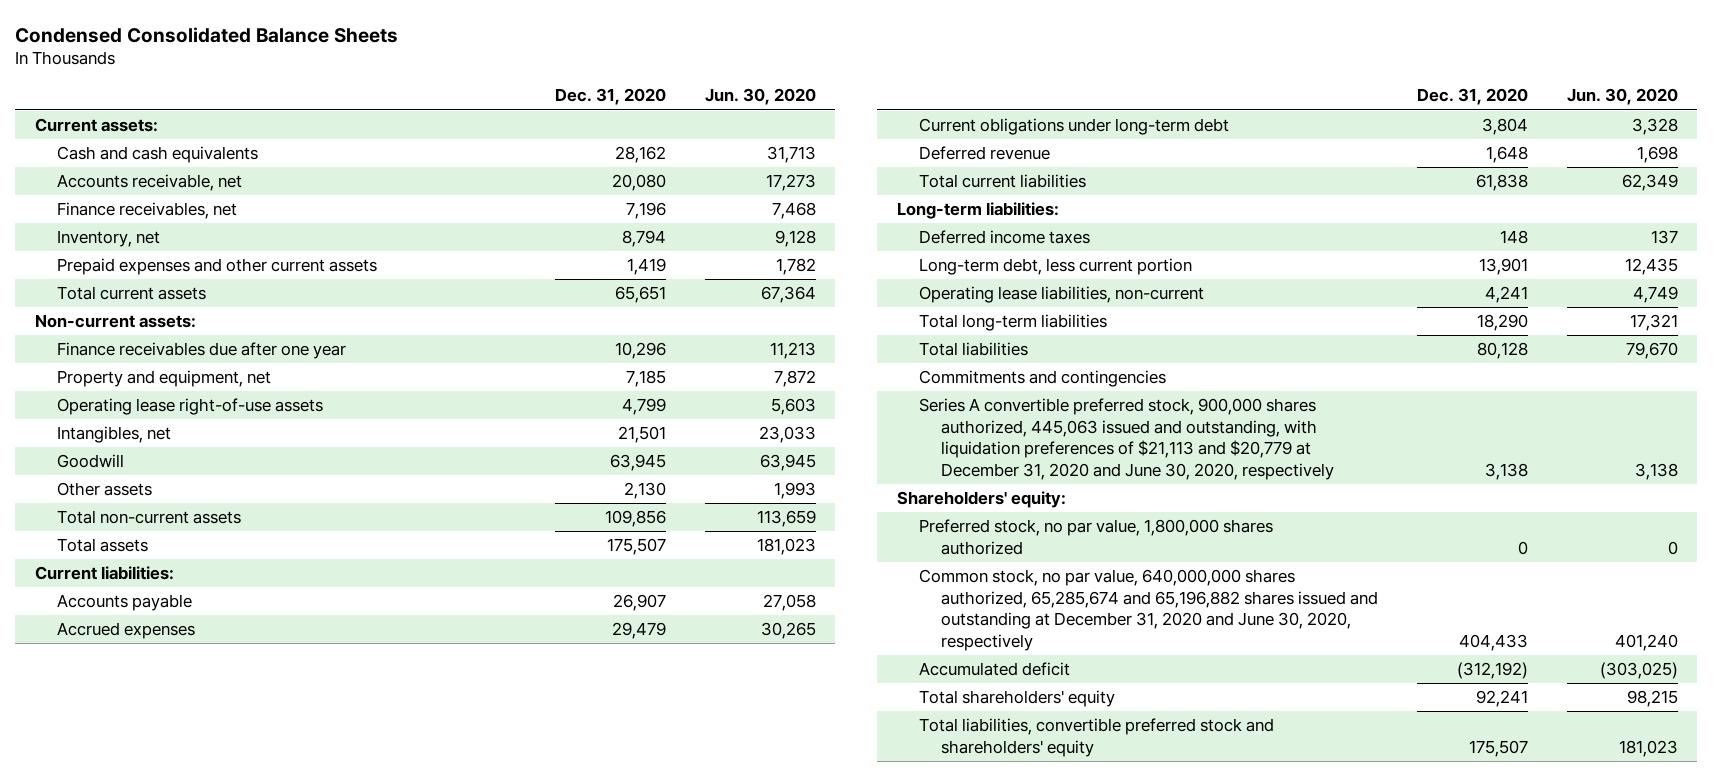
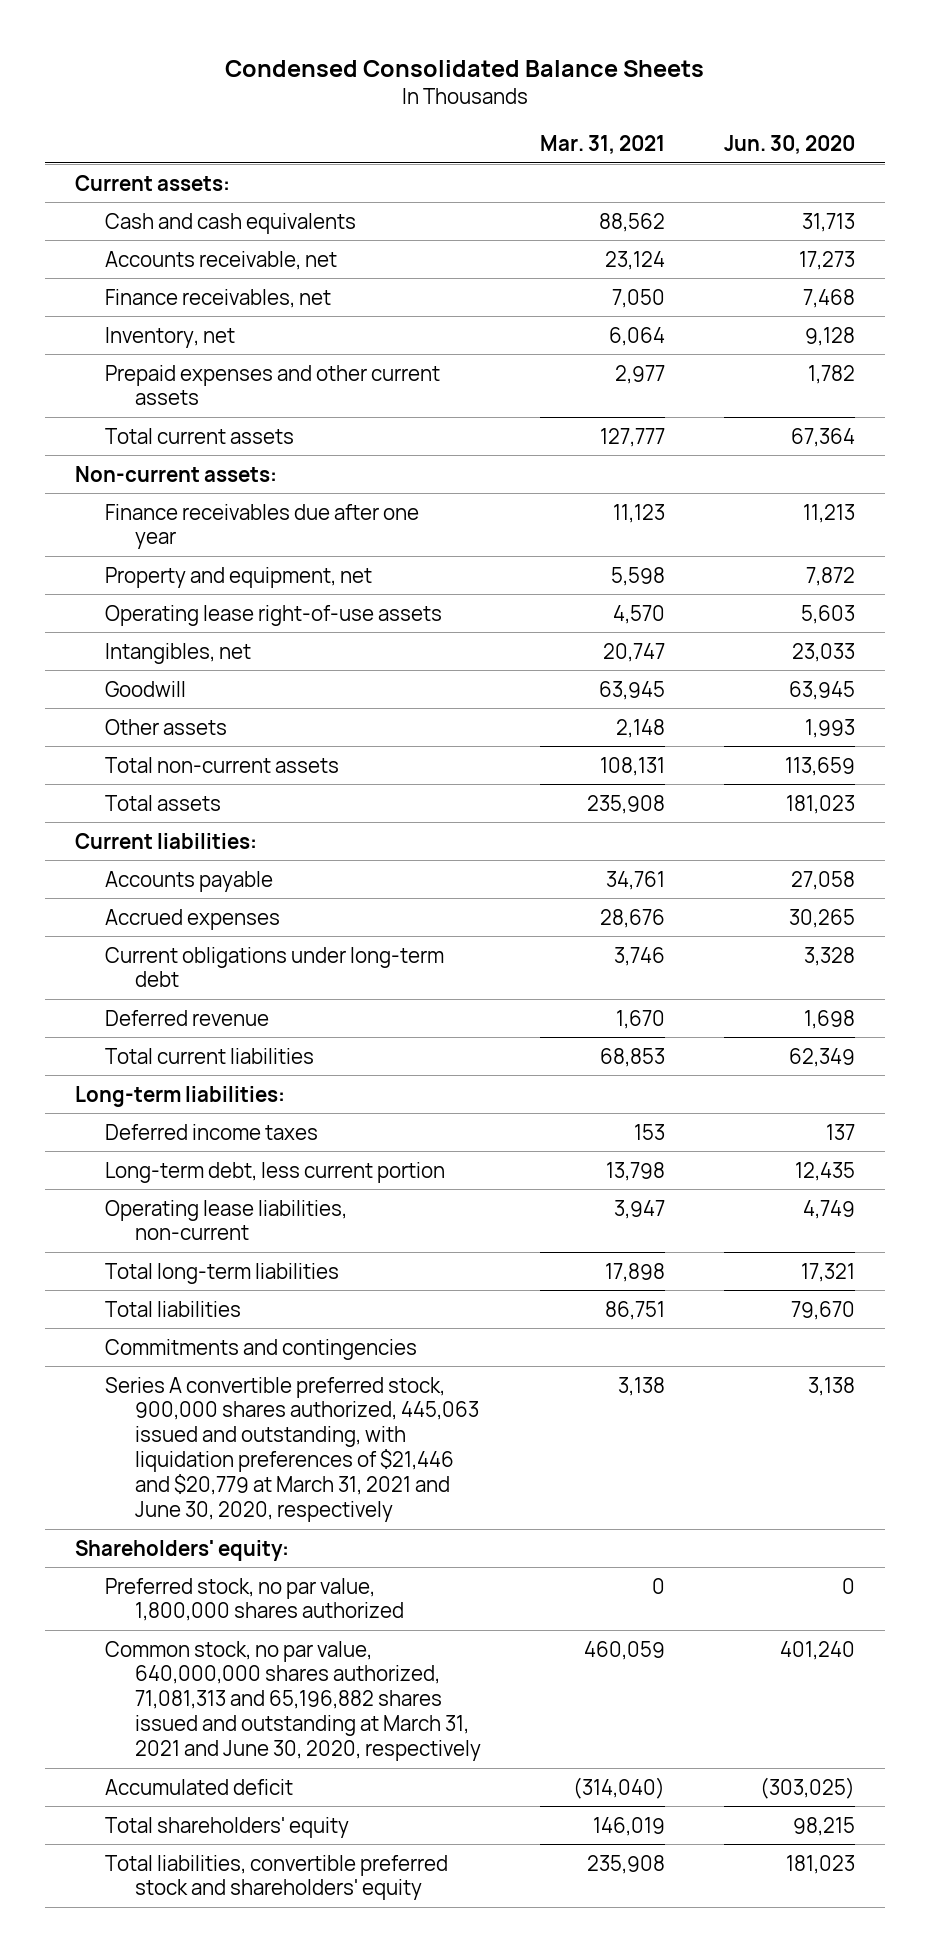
[555,88,667,106] Dec. 31, 2020 -> none
none -> [539,134,665,154] Mar. 31, 2021
[919,398,1335,480] Series A convertible preferred stock, 900,000 shares authorized, 445,063 issued and outstanding, with liquidation preferences of $21,113 and $20,779 at December 31, 2020 and June 30, 2020, respectively -> [104,1376,479,1522] Series A convertible preferred stock, 900,000 shares authorized, 445,063 issued and outstanding, with liquidation preferences of $21,446 and $20,779 at March 31, 2021 and June 30, 2020, respectively
[919,569,1379,651] Common stock, no par value, 640,000,000 shares authorized, 65,285,674 and 65,196,882 shares issued and outstanding at December 31, 2020 and June 30, 2020, respectively -> [104,1640,481,1762] Common stock, no par value, 640,000,000 shares authorized, 71,081,313 and 65,196,882 shares issued and outstanding at March 31, 2021 and June 30, 2020, respectively

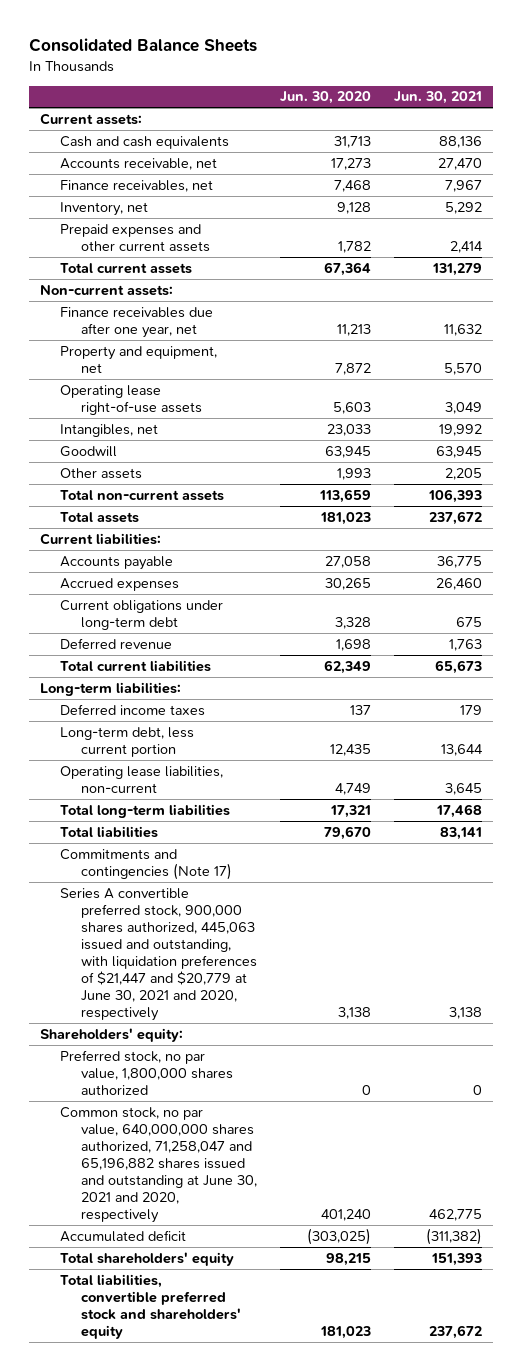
[224,59,704,77] Condensed Consolidated Balance Sheets -> [28,38,257,53] Consolidated Balance Sheets
[539,134,665,154] Mar. 31, 2021 -> none
none -> [393,91,482,105] Jun. 30, 2021
[104,503,419,550] Finance receivables due after one year -> [60,306,214,338] Finance receivables due after one year, net
[104,1338,417,1360] Commitments and contingencies -> [60,848,233,880] Commitments and contingencies (Note 17)
[104,1376,479,1522] Series A convertible preferred stock, 900,000 shares authorized, 445,063 issued and outstanding, with liquidation preferences of $21,446 and $20,779 at March 31, 2021 and June 30, 2020, respectively -> [60,887,258,1022] Series A convertible preferred stock, 900,000 shares authorized, 445,063 issued and outstanding, with liquidation preferences of $21,447 and $20,779 at June 30, 2021 and 2020, respectively
[104,1640,481,1762] Common stock, no par value, 640,000,000 shares authorized, 71,081,313 and 65,196,882 shares issued and outstanding at March 31, 2021 and June 30, 2020, respectively -> [60,1106,258,1224] Common stock, no par value, 640,000,000 shares authorized, 71,258,047 and 65,196,882 shares issued and outstanding at June 30, 2021 and 2020, respectively

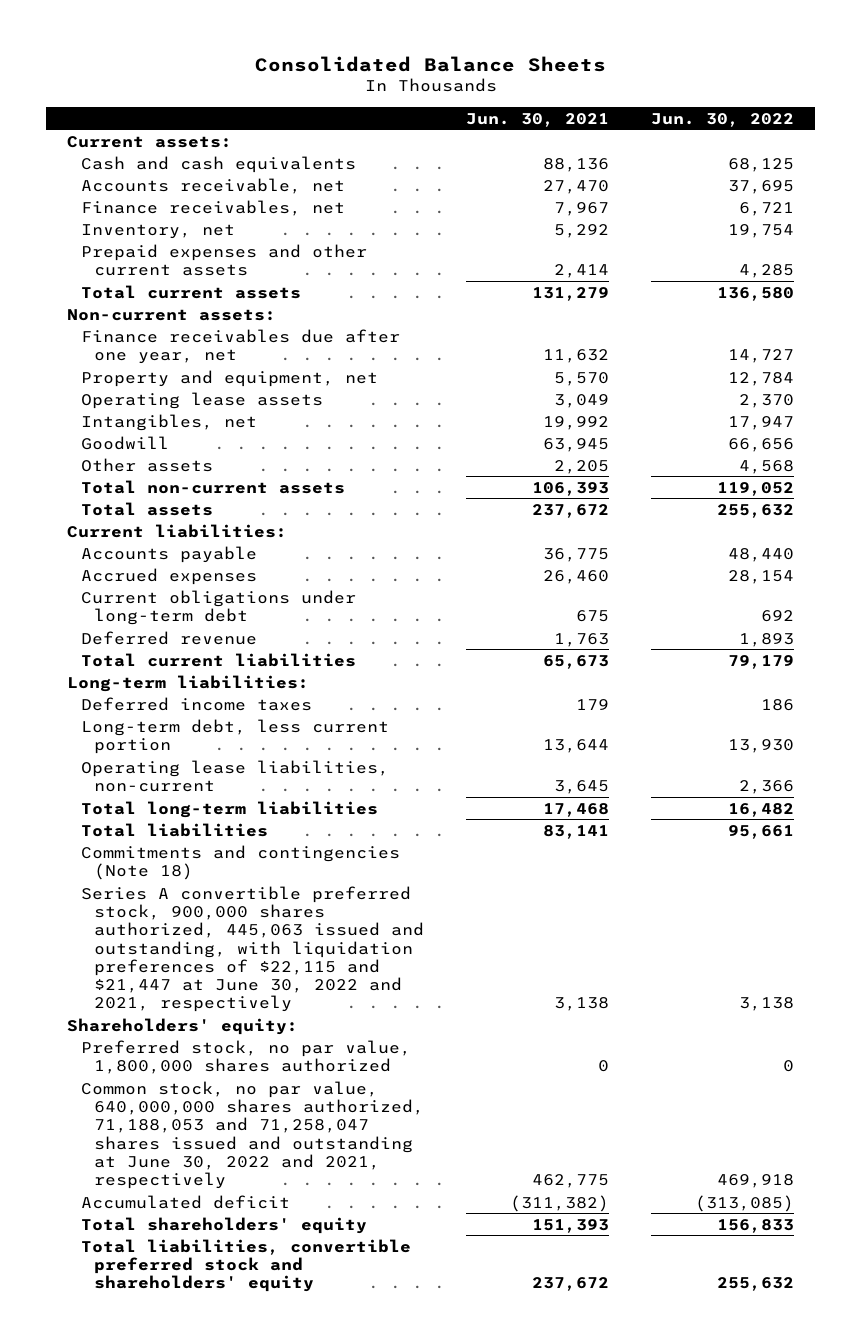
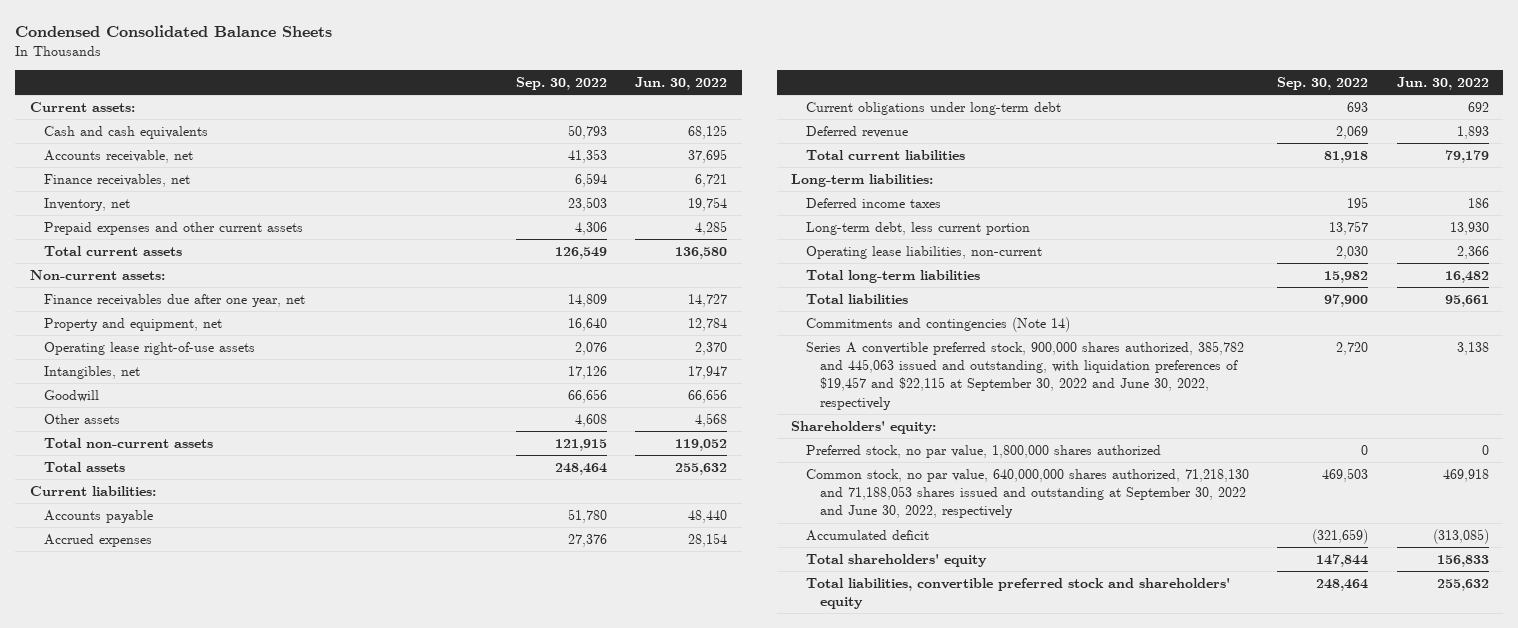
[254,55,606,72] Consolidated Balance Sheets -> [15,25,333,38] Condensed Consolidated Balance Sheets
[465,112,609,127] Jun. 30, 2021 -> none
none -> [515,77,607,91] Sep. 30, 2022
[80,391,323,409] Operating lease assets -> [44,341,256,355] Operating lease right-of-use assets
[80,844,400,880] Commitments and contingencies (Note 18) -> [805,316,1070,332] Commitments and contingencies (Note 14)
[80,885,425,1013] Series A convertible preferred stock, 900,000 shares authorized, 445,063 issued and outstanding, with liquidation preferences of $22,115 and $21,447 at June 30, 2022 and 2021, respectively -> [805,340,1244,410] Series A convertible preferred stock, 900,000 shares authorized, 385,782 and 445,063 issued and outstanding, with liquidation preferences of $19,457 and $22,115 at September 30, 2022 and June 30, 2022, respectively
[80,1080,425,1190] Common stock, no par value, 640,000,000 shares authorized, 71,188,053 and 71,258,047 shares issued and outstanding at June 30, 2022 and 2021, respectively -> [805,468,1249,519] Common stock, no par value, 640,000,000 shares authorized, 71,218,130 and 71,188,053 shares issued and outstanding at September 30, 2022 and June 30, 2022, respectively

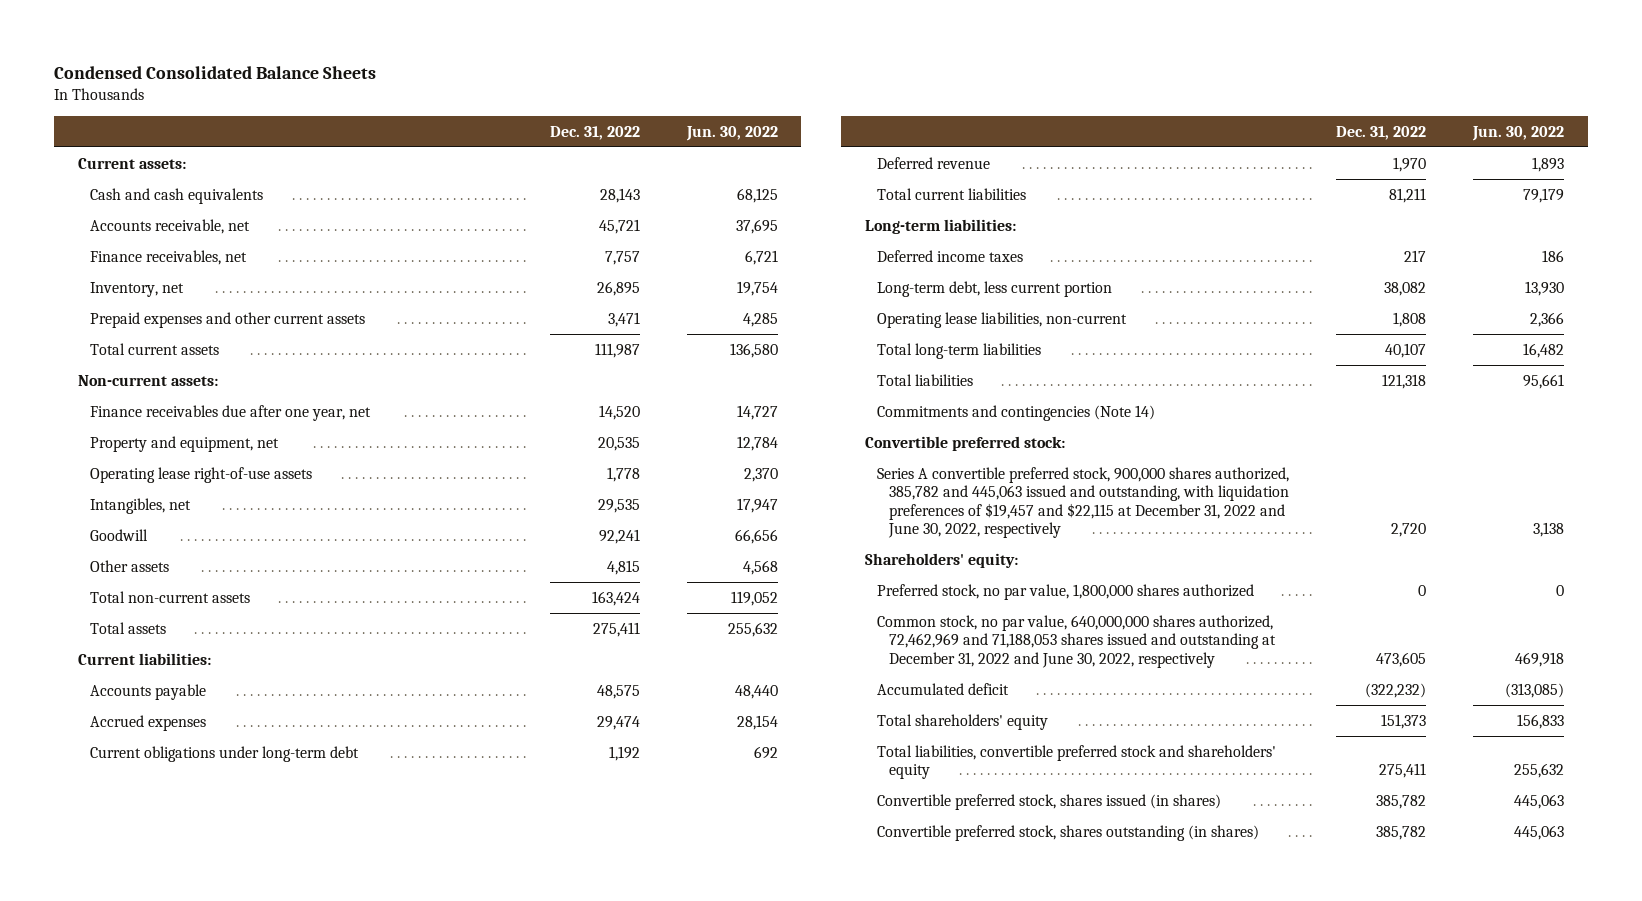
[515,77,607,91] Sep. 30, 2022 -> none
none -> [549,125,640,140] Dec. 31, 2022
none -> [864,435,1065,451] Convertible preferred stock:
[805,340,1244,410] Series A convertible preferred stock, 900,000 shares authorized, 385,782 and 445,063 issued and outstanding, with liquidation preferences of $19,457 and $22,115 at September 30, 2022 and June 30, 2022, respectively -> [876,466,1289,538] Series A convertible preferred stock, 900,000 shares authorized, 385,782 and 445,063 issued and outstanding, with liquidation preferences of $19,457 and $22,115 at December 31, 2022 and June 30, 2022, respectively
[805,468,1249,519] Common stock, no par value, 640,000,000 shares authorized, 71,218,130 and 71,188,053 shares issued and outstanding at September 30, 2022 and June 30, 2022, respectively -> [876,614,1276,668] Common stock, no par value, 640,000,000 shares authorized, 72,462,969 and 71,188,053 shares issued and outstanding at December 31, 2022 and June 30, 2022, respectively
none -> [876,793,1221,810] Convertible preferred stock, shares issued (in shares)
none -> [876,824,1259,841] Convertible preferred stock, shares outstanding (in shares)

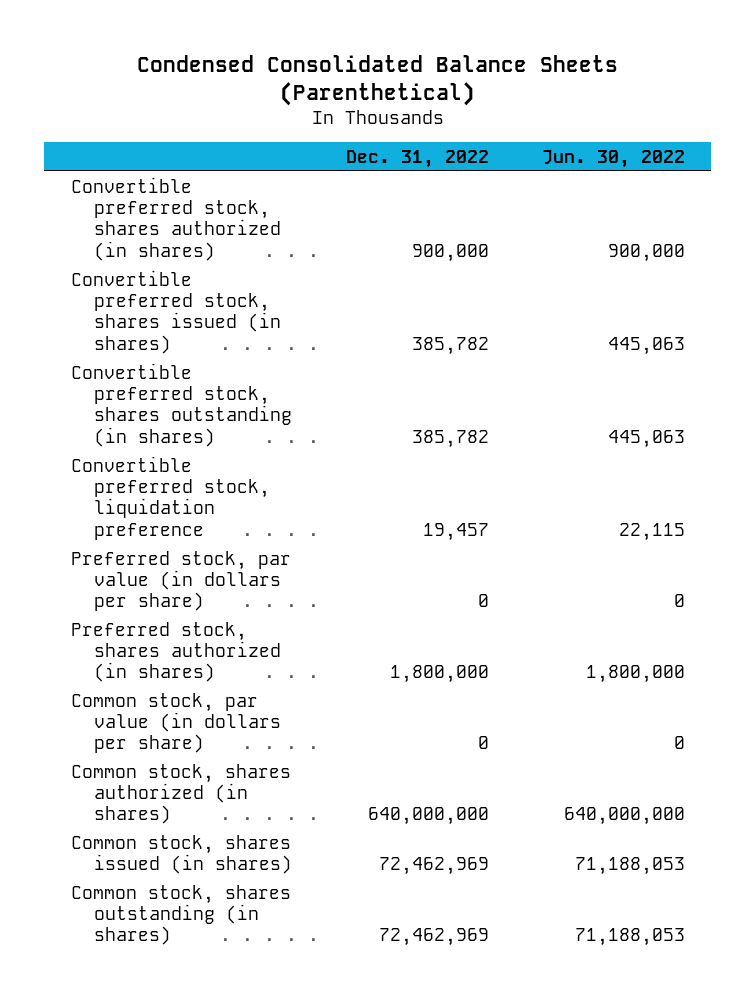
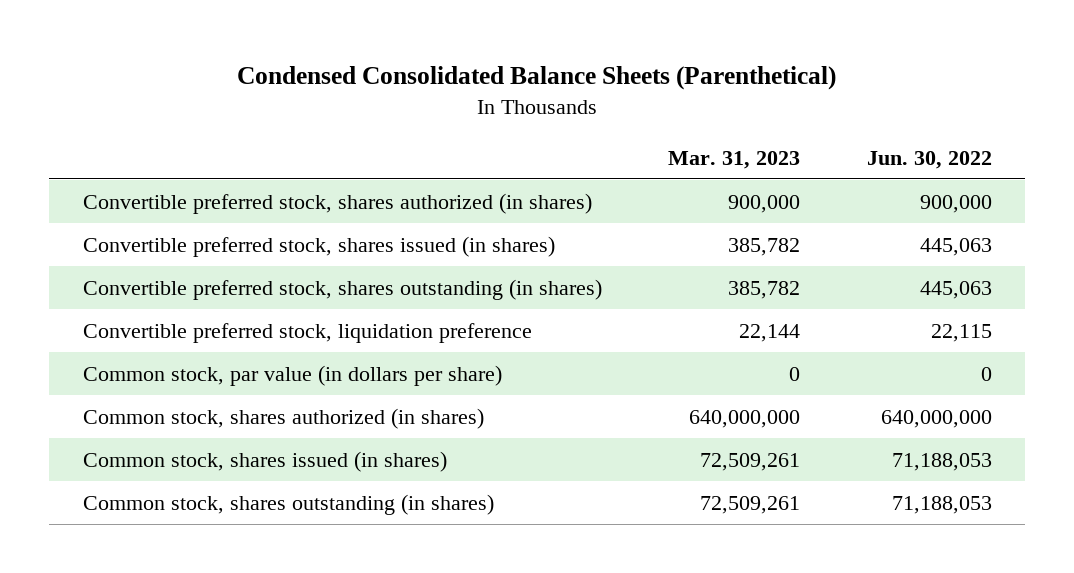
[345,149,489,168] Dec. 31, 2022 -> none
none -> [668,150,801,169] Mar. 31, 2023
[71,550,292,612] Preferred stock, par value (in dollars per share) -> none
[71,621,282,683] Preferred stock, shares authorized (in shares) -> none

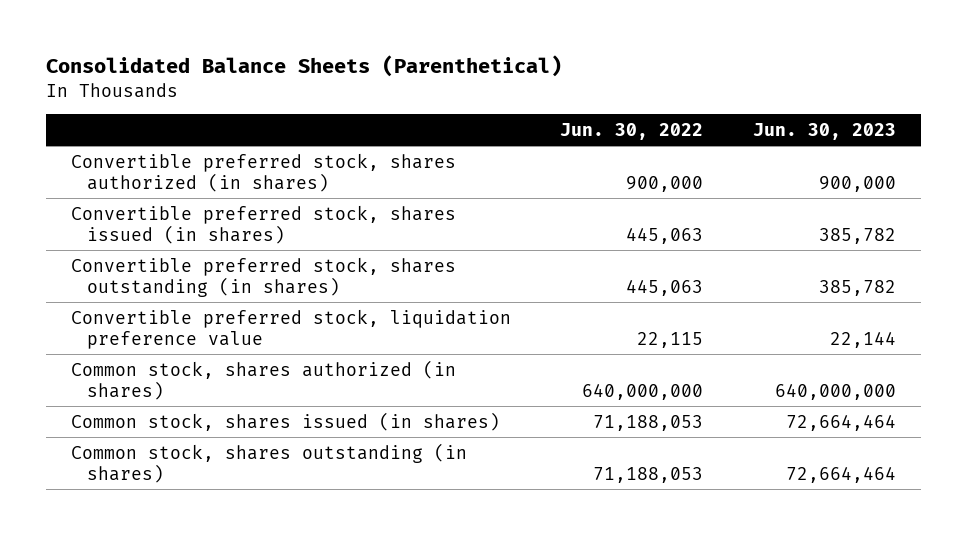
[237,65,837,90] Condensed Consolidated Balance Sheets (Parenthetical) -> [46,55,563,78] Consolidated Balance Sheets (Parenthetical)
[668,150,801,169] Mar. 31, 2023 -> none
none -> [752,122,896,140] Jun. 30, 2023
[82,364,502,386] Common stock, par value (in dollars per share) -> none
[82,322,532,343] Convertible preferred stock, liquidation preference -> [70,308,511,349] Convertible preferred stock, liquidation preference value

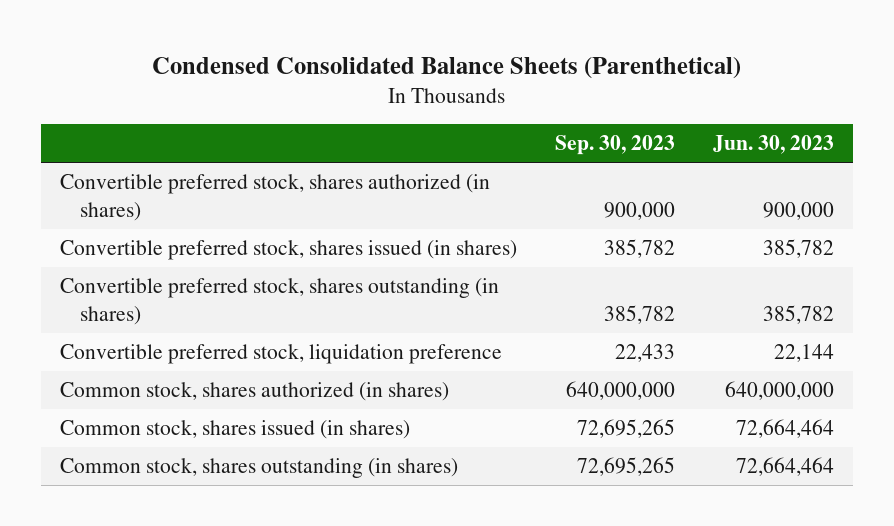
[46,55,563,78] Consolidated Balance Sheets (Parenthetical) -> [151,56,741,79] Condensed Consolidated Balance Sheets (Parenthetical)
[560,122,704,140] Jun. 30, 2022 -> none
none -> [554,135,675,156] Sep. 30, 2023
[70,308,511,349] Convertible preferred stock, liquidation preference value -> [59,343,502,364] Convertible preferred stock, liquidation preference

